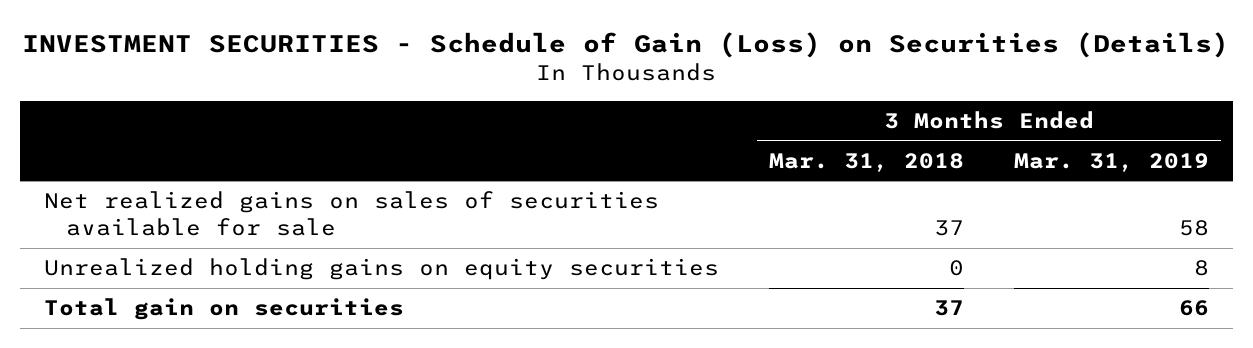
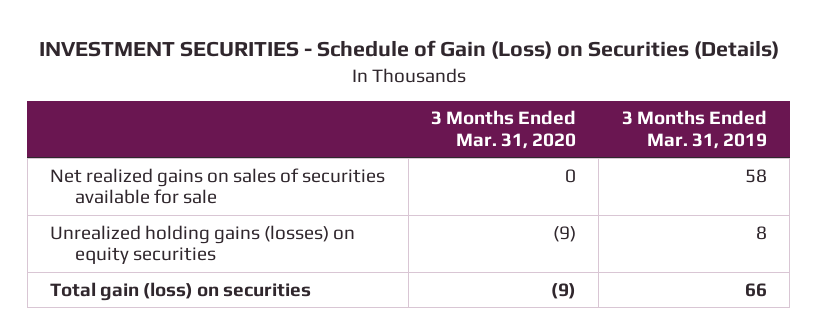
[768,152,964,172] Mar. 31, 2018 -> none
none -> [431,110,577,150] 3 Months Ended Mar. 31, 2020
[44,258,720,281] Unrealized holding gains on equity securities -> [50,224,356,265] Unrealized holding gains (losses) on equity securities
[44,298,405,321] Total gain on securities -> [50,281,312,301] Total gain (loss) on securities

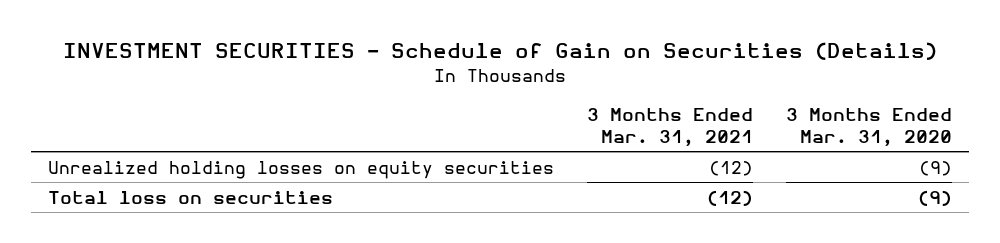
[38,40,779,60] INVESTMENT SECURITIES - Schedule of Gain (Loss) on Securities (Details) -> [62,42,937,61] INVESTMENT SECURITIES - Schedule of Gain on Securities (Details)
[621,110,767,150] 3 Months Ended Mar. 31, 2019 -> none
none -> [586,107,753,148] 3 Months Ended Mar. 31, 2021
[50,167,386,205] Net realized gains on sales of securities available for sale -> none
[50,224,356,265] Unrealized holding gains (losses) on equity securities -> [47,160,554,179] Unrealized holding losses on equity securities
[50,281,312,301] Total gain (loss) on securities -> [47,190,333,204] Total loss on securities

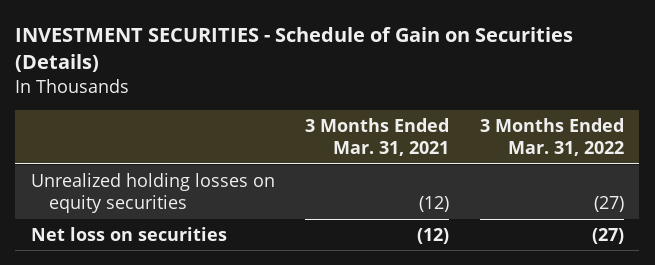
[786,107,953,148] 3 Months Ended Mar. 31, 2020 -> none
none -> [479,117,624,157] 3 Months Ended Mar. 31, 2022
[47,190,333,204] Total loss on securities -> [30,226,227,241] Net loss on securities

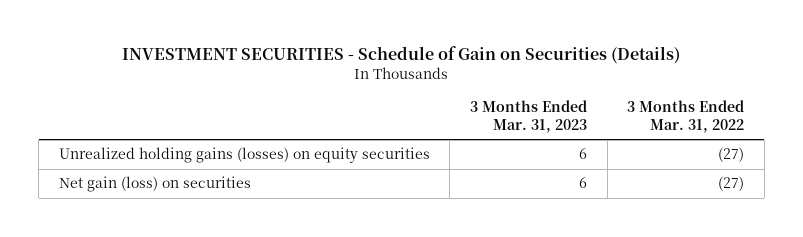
[305,117,450,157] 3 Months Ended Mar. 31, 2021 -> none
none -> [469,100,587,134] 3 Months Ended Mar. 31, 2023
[30,172,275,214] Unrealized holding losses on equity securities -> [58,147,430,164] Unrealized holding gains (losses) on equity securities
[30,226,227,241] Net loss on securities -> [58,176,251,193] Net gain (loss) on securities

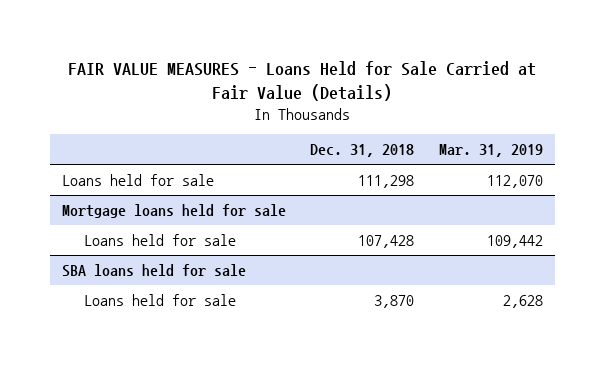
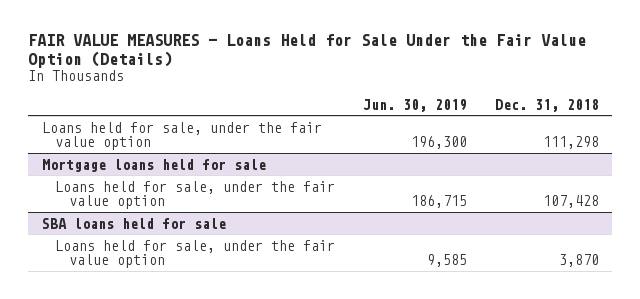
[68,60,537,101] FAIR VALUE MEASURES - Loans Held for Sale Carried at Fair Value (Details) -> [27,34,586,68] FAIR VALUE MEASURES - Loans Held for Sale Under the Fair Value Option (Details)
[439,144,544,158] Mar. 31, 2019 -> none
none -> [362,98,467,112] Jun. 30, 2019
[61,173,214,186] Loans held for sale -> [41,121,322,151] Loans held for sale, under the fair value option
[83,233,236,246] Loans held for sale -> [55,180,336,210] Loans held for sale, under the fair value option
[83,293,236,306] Loans held for sale -> [55,239,336,269] Loans held for sale, under the fair value option

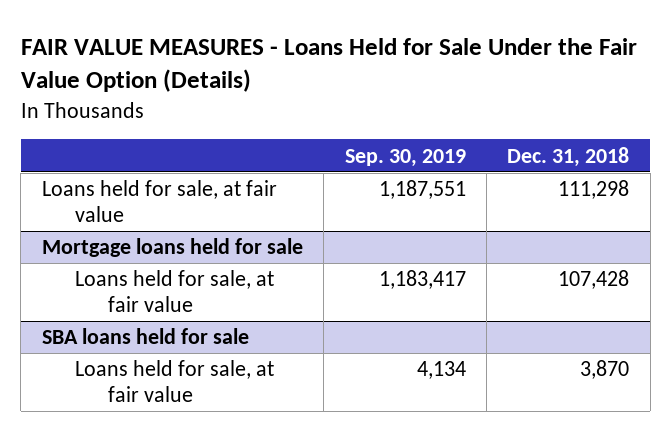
[362,98,467,112] Jun. 30, 2019 -> none
none -> [344,148,466,167] Sep. 30, 2019
[41,121,322,151] Loans held for sale, under the fair value option -> [41,180,277,222] Loans held for sale, at fair value
[55,180,336,210] Loans held for sale, under the fair value option -> [74,270,274,312] Loans held for sale, at fair value
[55,239,336,269] Loans held for sale, under the fair value option -> [74,360,274,402] Loans held for sale, at fair value

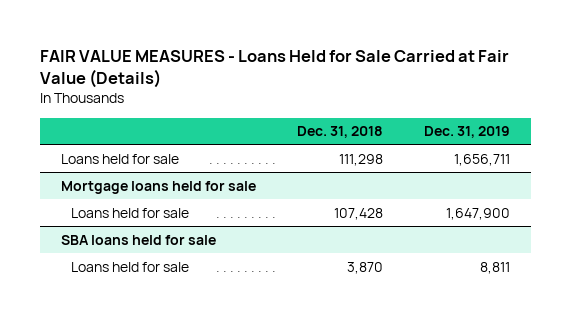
[20,37,637,93] FAIR VALUE MEASURES - Loans Held for Sale Under the Fair Value Option (Details) -> [40,50,510,89] FAIR VALUE MEASURES - Loans Held for Sale Carried at Fair Value (Details)
[344,148,466,167] Sep. 30, 2019 -> none
none -> [424,126,511,139] Dec. 31, 2019
[41,180,277,222] Loans held for sale, at fair value -> [60,153,179,164] Loans held for sale
[74,270,274,312] Loans held for sale, at fair value -> [70,207,189,218] Loans held for sale
[74,360,274,402] Loans held for sale, at fair value -> [70,261,189,272] Loans held for sale

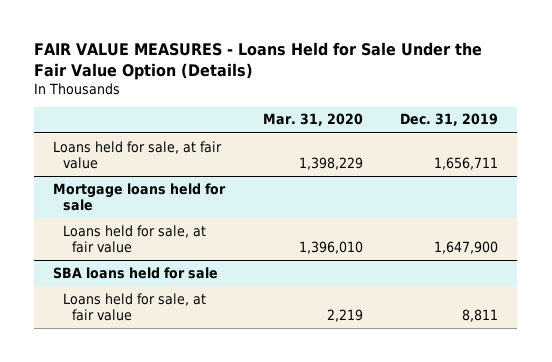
[40,50,510,89] FAIR VALUE MEASURES - Loans Held for Sale Carried at Fair Value (Details) -> [34,42,483,80] FAIR VALUE MEASURES - Loans Held for Sale Under the Fair Value Option (Details)
[296,126,383,139] Dec. 31, 2018 -> none
none -> [262,113,363,127] Mar. 31, 2020
[60,153,179,164] Loans held for sale -> [53,140,223,170] Loans held for sale, at fair value
[70,207,189,218] Loans held for sale -> [62,224,206,254] Loans held for sale, at fair value
[70,261,189,272] Loans held for sale -> [62,292,206,322] Loans held for sale, at fair value

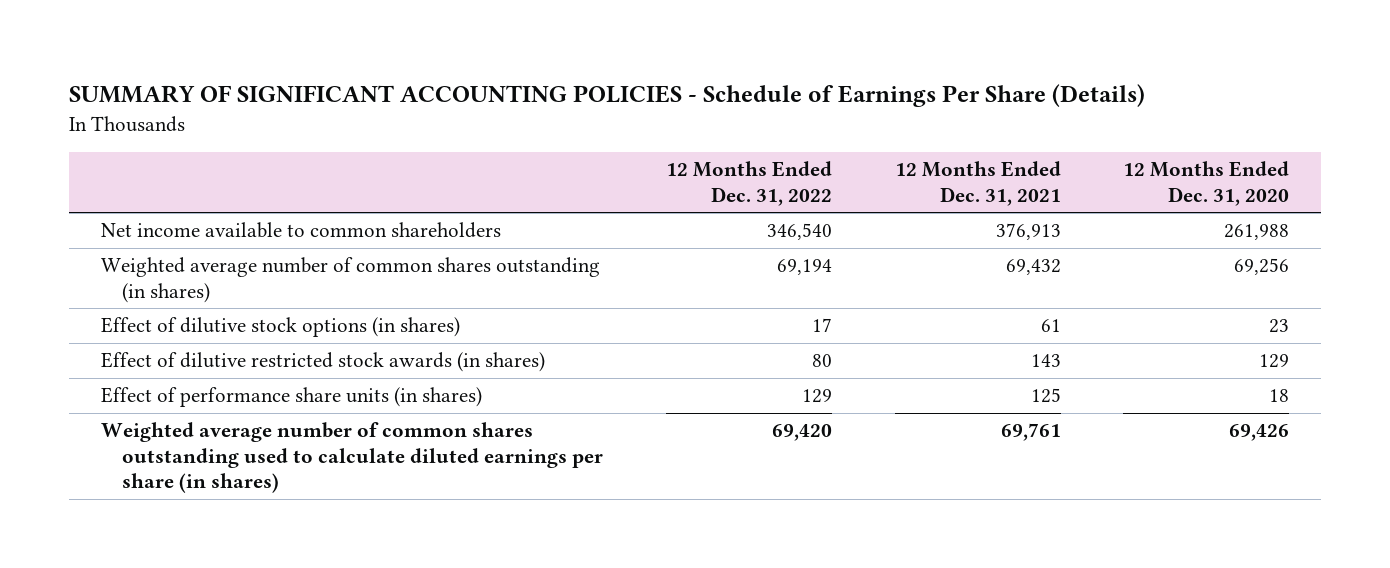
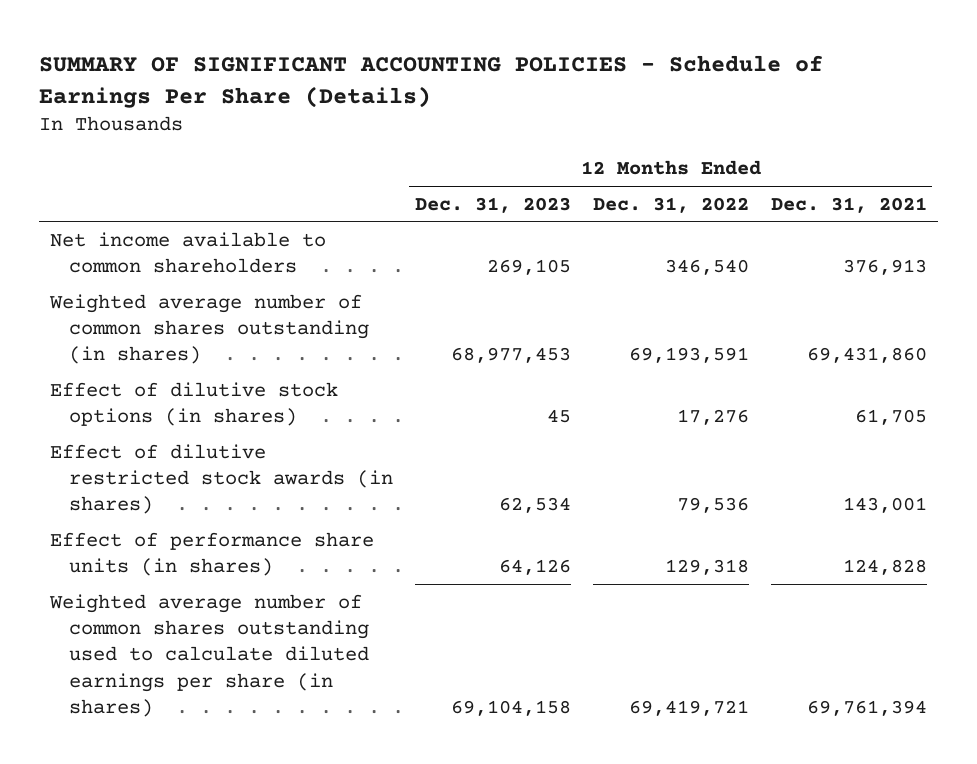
[1123,161,1290,206] 12 Months Ended Dec. 31, 2020 -> none
none -> [414,196,571,213] Dec. 31, 2023
[776,259,832,276] 69,194 -> [628,347,749,364] 69,193,591
[1005,259,1061,276] 69,432 -> [806,347,927,364] 69,431,860
[811,318,832,333] 17 -> [676,408,749,425] 17,276
[1040,319,1061,333] 61 -> [854,408,927,425] 61,705
[811,354,832,368] 80 -> [676,497,749,514] 79,536
[1030,354,1061,368] 143 -> [842,497,927,514] 143,001
[801,389,832,404] 129 -> [664,558,749,575] 129,318
[1030,388,1061,404] 125 -> [842,558,927,575] 124,828
[771,424,832,442] 69,420 -> [628,699,749,716] 69,419,721
[1000,423,1061,442] 69,761 -> [806,699,927,716] 69,761,394

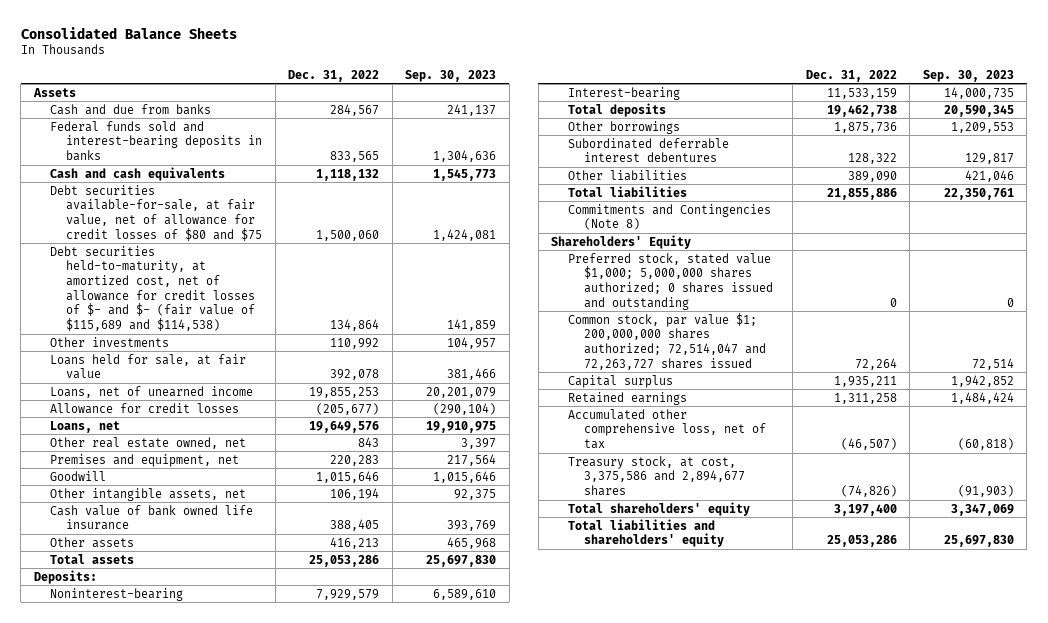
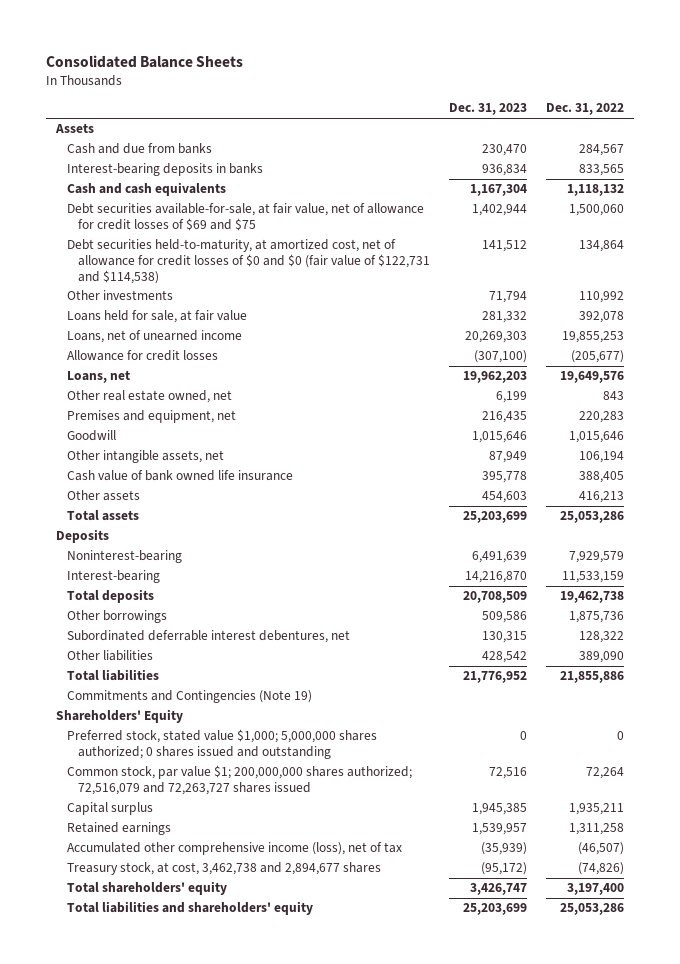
[405,69,497,82] Sep. 30, 2023 -> none
none -> [449,103,528,116] Dec. 31, 2023
[50,120,263,162] Federal funds sold and interest-bearing deposits in banks -> [66,163,263,177] Interest-bearing deposits in banks
[50,184,263,241] Debt securities available-for-sale, at fair value, net of allowance for credit losses of $80 and $75 -> [66,203,424,232] Debt securities available-for-sale, at fair value, net of allowance for credit losses of $69 and $75
[50,245,256,331] Debt securities held-to-maturity, at amortized cost, net of allowance for credit losses of $- and $- (fair value of $115,689 and $114,538) -> [66,239,430,284] Debt securities held-to-maturity, at amortized cost, net of allowance for credit losses of $0 and $0 (fair value of $122,731 and $114,538)
[33,569,97,584] Deposits: -> [55,529,109,544] Deposits
[567,137,729,163] Subordinated deferrable interest debentures -> [66,630,350,644] Subordinated deferrable interest debentures, net
[567,203,771,231] Commitments and Contingencies (Note 8) -> [66,690,312,704] Commitments and Contingencies (Note 19)
[567,312,766,370] Common stock, par value $1; 200,000,000 shares authorized; 72,514,047 and 72,263,727 shares issued -> [66,765,412,796] Common stock, par value $1; 200,000,000 shares authorized; 72,516,079 and 72,263,727 shares issued
[567,408,766,450] Accumulated other comprehensive loss, net of tax -> [66,842,402,856] Accumulated other comprehensive income (loss), net of tax
[567,455,745,497] Treasury stock, at cost, 3,375,586 and 2,894,677 shares -> [66,862,381,876] Treasury stock, at cost, 3,462,738 and 2,894,677 shares

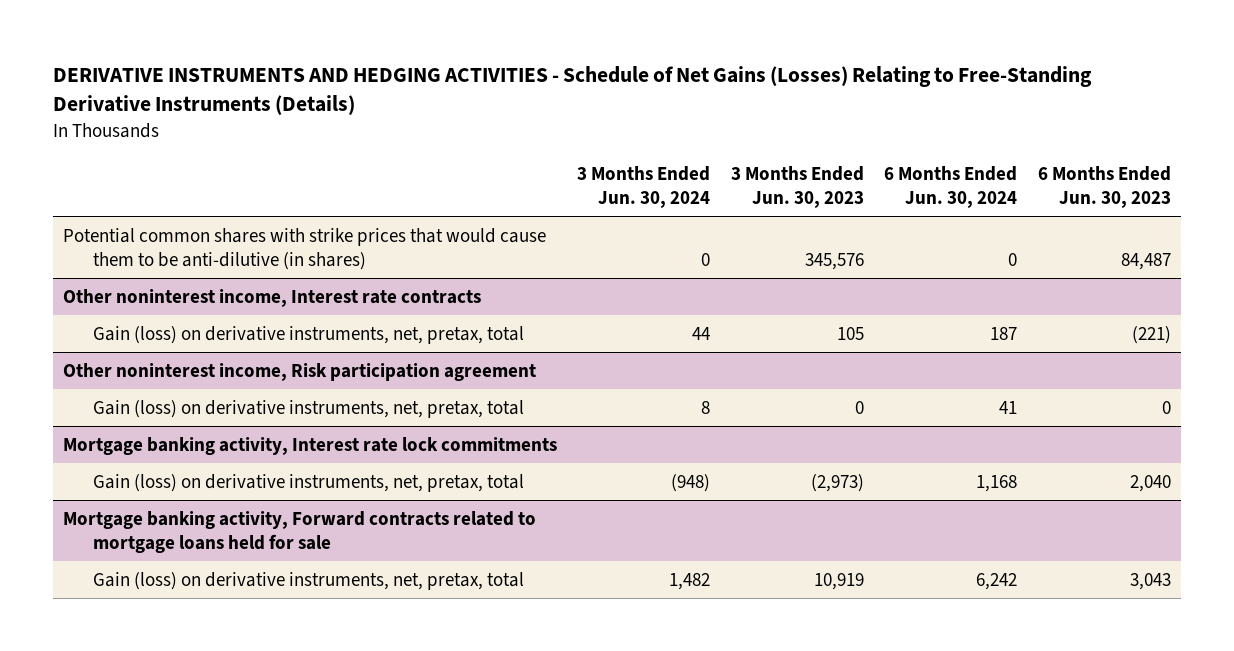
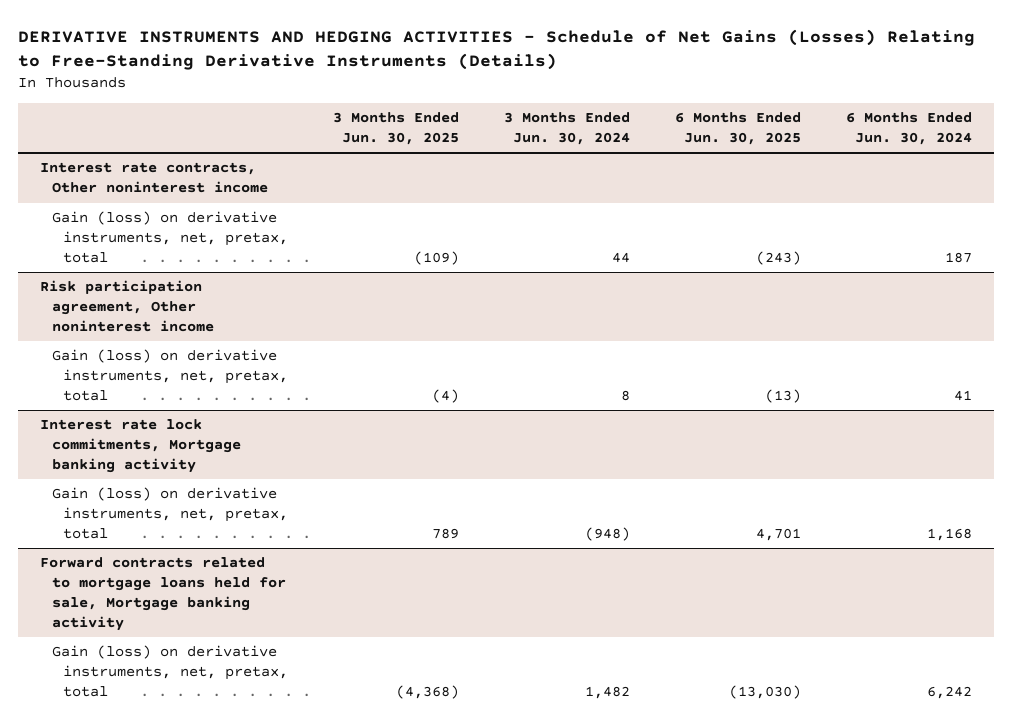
[730,166,864,209] 3 Months Ended Jun. 30, 2023 -> none
[1037,166,1171,209] 6 Months Ended Jun. 30, 2023 -> none
none -> [332,112,459,145] 3 Months Ended Jun. 30, 2025
none -> [674,112,801,145] 6 Months Ended Jun. 30, 2025
[62,227,546,270] Potential common shares with strike prices that would cause them to be anti-dilutive (in shares) -> none
[62,288,481,307] Other noninterest income, Interest rate contracts -> [40,162,268,194] Interest rate contracts, Other noninterest income
[62,362,536,381] Other noninterest income, Risk participation agreement -> [40,280,214,333] Risk participation agreement, Other noninterest income
[62,436,557,455] Mortgage banking activity, Interest rate lock commitments -> [40,419,241,474] Interest rate lock commitments, Mortgage banking activity
[62,510,536,553] Mortgage banking activity, Forward contracts related to mortgage loans held for sale -> [40,557,286,632] Forward contracts related to mortgage loans held for sale, Mortgage banking activity

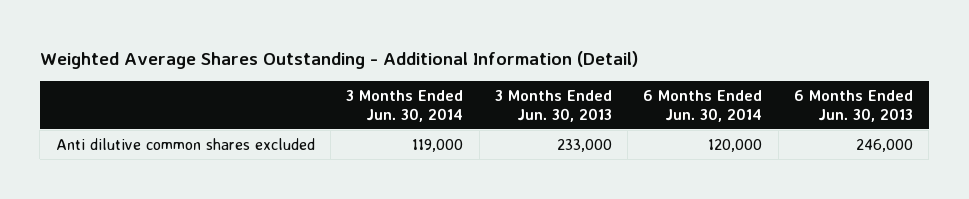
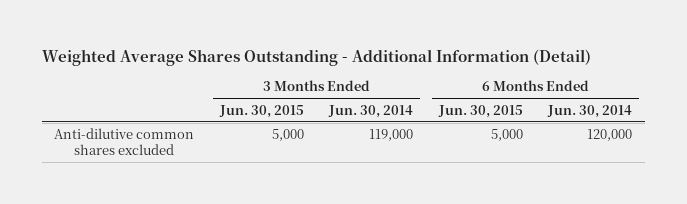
[494,89,612,122] 3 Months Ended Jun. 30, 2013 -> none
[794,89,914,122] 6 Months Ended Jun. 30, 2013 -> none
none -> [218,104,304,118] Jun. 30, 2015
none -> [437,104,523,118] Jun. 30, 2015
[55,138,315,151] Anti dilutive common shares excluded -> [54,128,195,155] Anti-dilutive common shares excluded

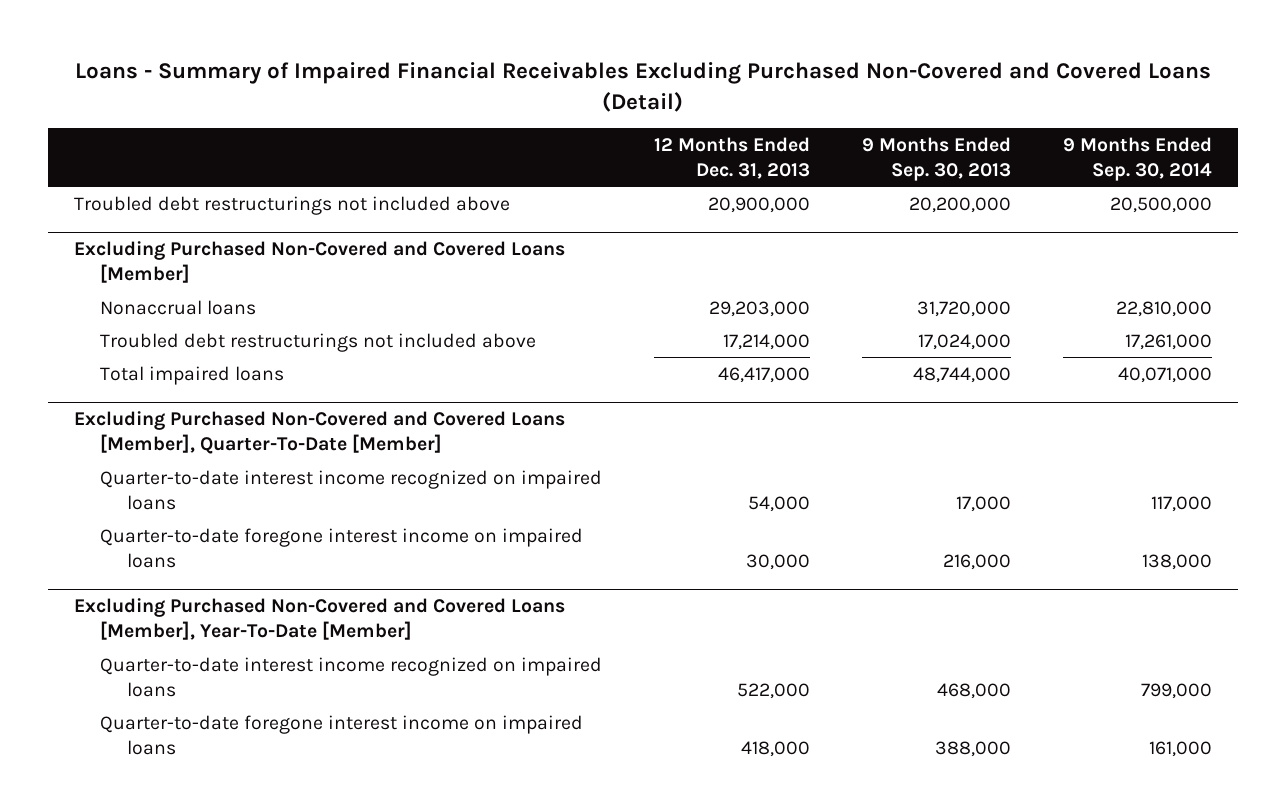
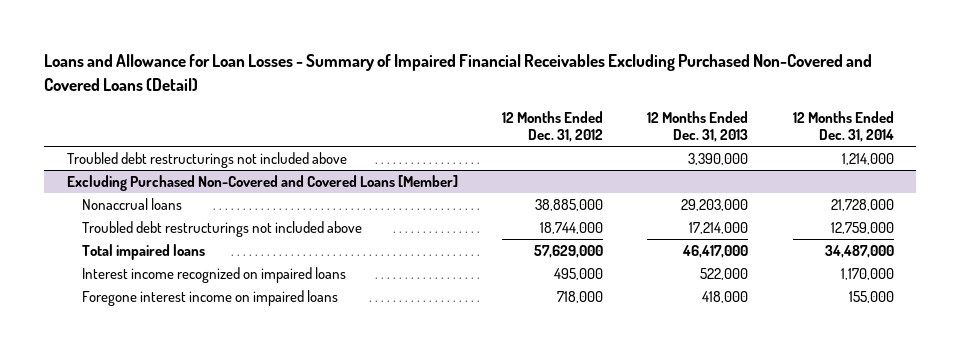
[75,62,1212,112] Loans - Summary of Impaired Financial Receivables Excluding Purchased Non-Covered and Covered Loans (Detail) -> [44,54,873,91] Loans and Allowance for Loan Losses - Summary of Impaired Financial Receivables Excluding Purchased Non-Covered and Covered Loans (Detail)
[862,136,1012,181] 9 Months Ended Sep. 30, 2013 -> none
[1063,136,1213,181] 9 Months Ended Sep. 30, 2014 -> none
none -> [501,110,603,142] 12 Months Ended Dec. 31, 2012
none -> [792,110,894,142] 12 Months Ended Dec. 31, 2014
[708,196,811,213] 20,900,000 -> [688,153,749,166] 3,390,000
[74,411,566,455] Excluding Purchased Non-Covered and Covered Loans [Member], Quarter-To-Date [Member] -> none
[74,598,566,641] Excluding Purchased Non-Covered and Covered Loans [Member], Year-To-Date [Member] -> none
[100,656,603,697] Quarter-to-date interest income recognized on impaired loans -> none
[100,714,584,755] Quarter-to-date foregone interest income on impaired loans -> none
[100,469,603,510] Quarter-to-date interest income recognized on impaired loans -> [82,267,347,284] Interest income recognized on impaired loans
[748,495,811,512] 54,000 -> [700,268,749,281] 522,000
[100,527,584,568] Quarter-to-date foregone interest income on impaired loans -> [82,290,339,307] Foregone interest income on impaired loans
[746,553,811,570] 30,000 -> [702,291,749,304] 418,000

